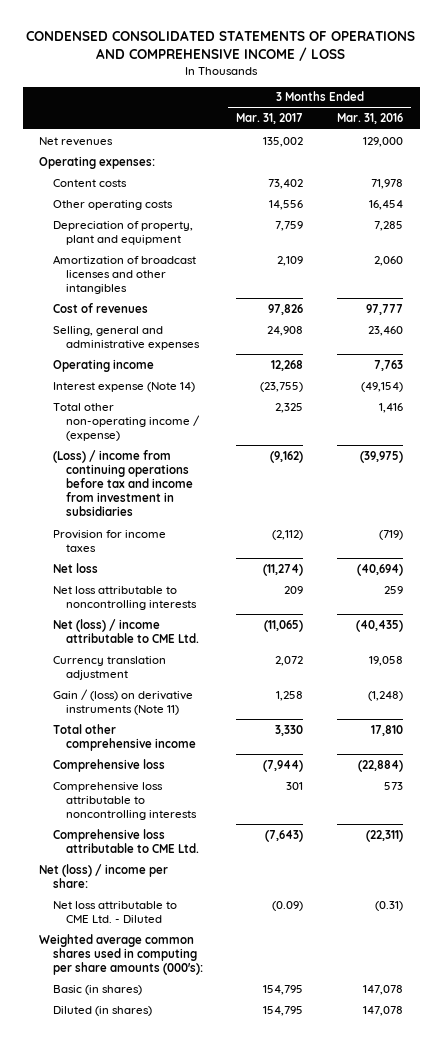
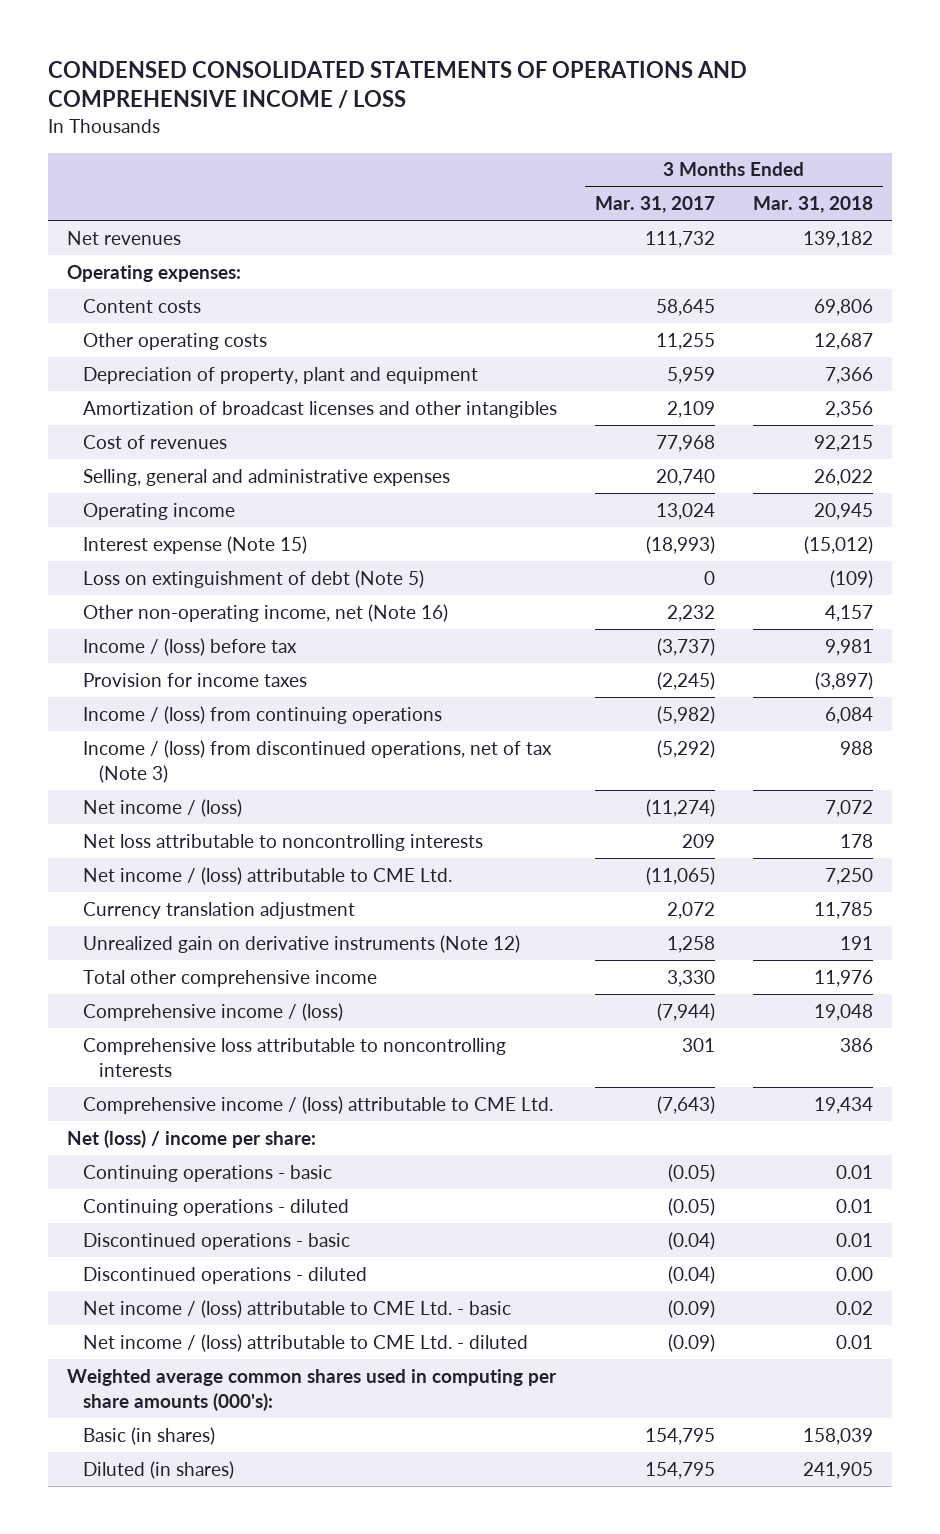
[336,113,403,125] Mar. 31, 2016 -> none
none -> [753,196,874,214] Mar. 31, 2018
[263,136,304,147] 135,002 -> [645,230,716,248] 111,732
[268,178,304,189] 73,402 -> [656,298,716,316] 58,645
[269,199,304,210] 14,556 -> [656,332,716,350] 11,255
[275,220,304,231] 7,759 -> [667,366,716,384] 5,959
[268,303,304,315] 97,826 -> [656,434,716,452] 77,968
[267,325,304,336] 24,908 -> [656,468,716,486] 20,740
[271,359,304,371] 12,268 -> [656,502,716,520] 13,024
[52,381,195,392] Interest expense (Note 14) -> [82,535,307,554] Interest expense (Note 15)
[260,381,304,392] (23,755) -> [646,535,716,554] (18,993)
none -> [82,569,424,588] Loss on extinguishment of debt (Note 5)
[52,402,200,441] Total other non-operating income / (expense) -> [82,603,448,622] Other non-operating income, net (Note 16)
[275,402,304,413] 2,325 -> [667,604,716,622] 2,232
[52,449,193,517] (Loss) / income from continuing operations before tax and income from investment in subsidiaries -> [82,637,297,656] Income / (loss) before tax
[270,450,304,463] (9,162) -> [657,637,716,656] (3,737)
[272,529,304,540] (2,112) -> [657,671,716,690] (2,245)
none -> [82,705,442,724] Income / (loss) from continuing operations
none -> [82,739,552,783] Income / (loss) from discontinued operations, net of tax (Note 3)
[52,562,98,573] Net loss -> [82,798,242,817] Net income / (loss)
[52,618,199,643] Net (loss) / income attributable to CME Ltd. -> [82,866,452,885] Net income / (loss) attributable to CME Ltd.
[52,688,193,715] Gain / (loss) on derivative instruments (Note 11) -> [82,934,520,953] Unrealized gain on derivative instruments (Note 12)
[52,758,165,772] Comprehensive loss -> [82,1002,343,1021] Comprehensive income / (loss)
[52,828,199,853] Comprehensive loss attributable to CME Ltd. -> [82,1095,553,1114] Comprehensive income / (loss) attributable to CME Ltd.
none -> [82,1164,332,1182] Continuing operations - basic
none -> [82,1198,349,1216] Continuing operations - diluted
none -> [82,1232,350,1250] Discontinued operations - basic
none -> [82,1266,367,1284] Discontinued operations - diluted
none -> [82,1299,511,1318] Net income / (loss) attributable to CME Ltd. - basic
[52,900,177,923] Net loss attributable to CME Ltd. - Diluted -> [82,1333,528,1352] Net income / (loss) attributable to CME Ltd. - diluted

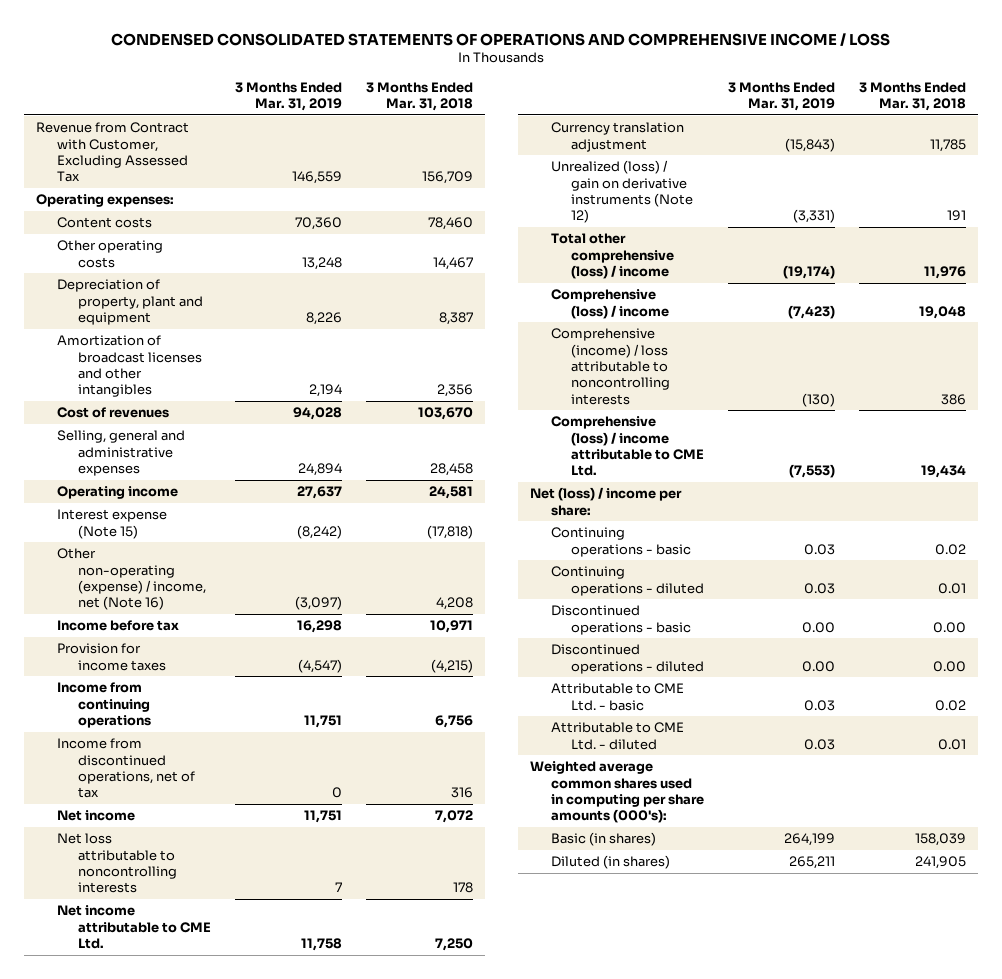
[595,196,716,214] Mar. 31, 2017 -> none
none -> [234,81,342,112] 3 Months Ended Mar. 31, 2019
[66,230,181,245] Net revenues -> none
none -> [36,122,190,183] Revenue from Contract with Customer, Excluding Assessed Tax
[814,298,874,316] 69,806 -> [427,217,473,231] 78,460
[814,332,874,350] 12,687 -> [432,256,473,270] 14,467
[825,366,874,384] 7,366 -> [438,312,473,326] 8,387
[82,569,424,588] Loss on extinguishment of debt (Note 5) -> none
[814,434,874,452] 92,215 -> [417,407,473,421] 103,670
[814,468,874,486] 26,022 -> [429,463,473,477] 28,458
[814,502,874,520] 20,945 -> [428,486,473,500] 24,581
[804,535,874,554] (15,012) -> [426,524,473,539] (17,818)
[82,603,448,622] Other non-operating income, net (Note 16) -> [56,548,206,611] Other non-operating (expense) / income, net (Note 16)
[825,604,874,622] 4,157 -> [435,597,473,611] 4,208
[82,637,297,656] Income / (loss) before tax -> [56,620,179,632] Income before tax
[825,638,874,656] 9,981 -> [429,620,473,634] 10,971
[815,671,874,690] (3,897) -> [430,658,473,673] (4,215)
[82,705,442,724] Income / (loss) from continuing operations -> [56,682,151,729] Income from continuing operations
[825,706,874,724] 6,084 -> [434,715,473,729] 6,756
[82,739,552,783] Income / (loss) from discontinued operations, net of tax (Note 3) -> [56,738,195,799] Income from discontinued operations, net of tax
[840,740,874,755] 988 -> [450,787,473,799] 316
[82,798,242,817] Net income / (loss) -> [56,810,135,822] Net income
[82,866,452,885] Net income / (loss) attributable to CME Ltd. -> [56,905,211,950] Net income attributable to CME Ltd.
[82,934,520,953] Unrealized gain on derivative instruments (Note 12) -> [550,160,694,224] Unrealized (loss) / gain on derivative instruments (Note 12)
[82,969,377,987] Total other comprehensive income -> [550,233,675,280] Total other comprehensive (loss) / income
[82,1002,343,1021] Comprehensive income / (loss) -> [550,289,670,319] Comprehensive (loss) / income
[82,1037,506,1077] Comprehensive loss attributable to noncontrolling interests -> [550,328,671,405] Comprehensive (income) / loss attributable to noncontrolling interests
[82,1095,553,1114] Comprehensive income / (loss) attributable to CME Ltd. -> [550,416,705,477] Comprehensive (loss) / income attributable to CME Ltd.
[836,1164,874,1179] 0.01 -> [935,543,967,555] 0.02
[836,1232,874,1247] 0.01 -> [933,621,967,633] 0.00
[82,1299,511,1318] Net income / (loss) attributable to CME Ltd. - basic -> [550,683,684,711] Attributable to CME Ltd. - basic
[82,1333,528,1352] Net income / (loss) attributable to CME Ltd. - diluted -> [550,722,684,750] Attributable to CME Ltd. - diluted

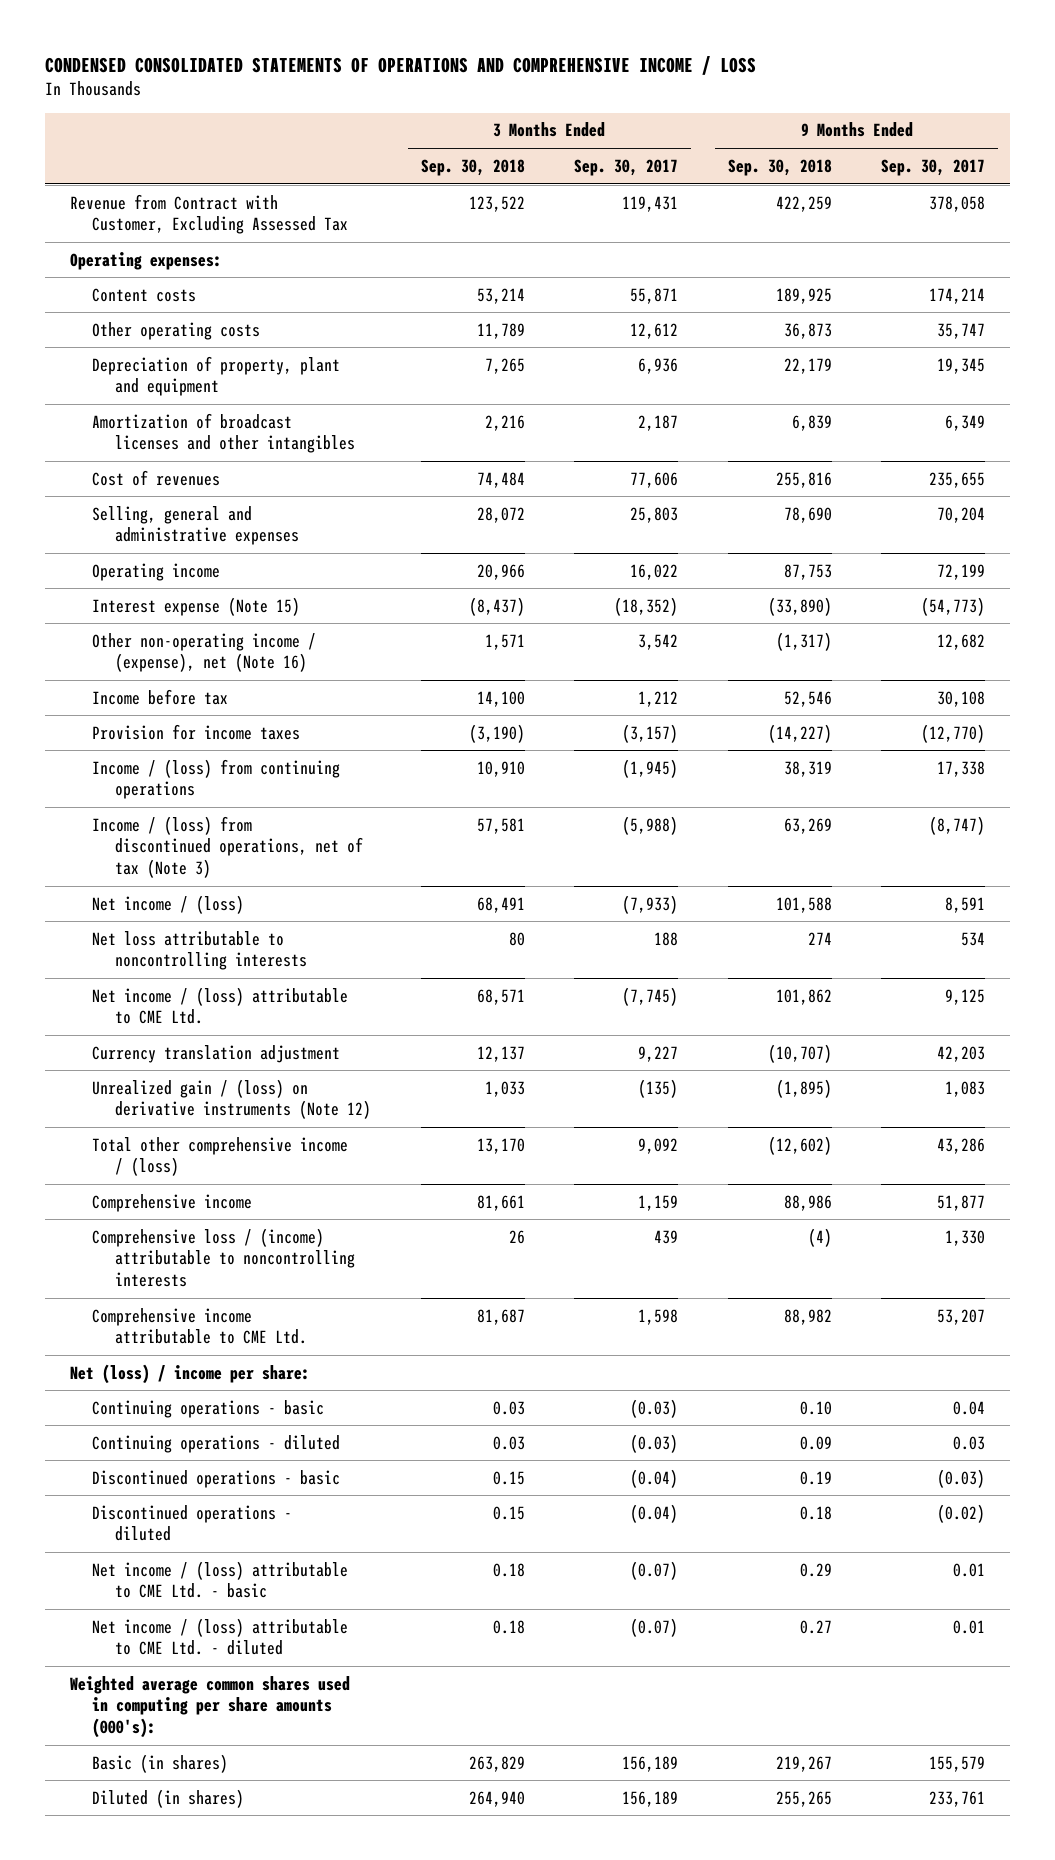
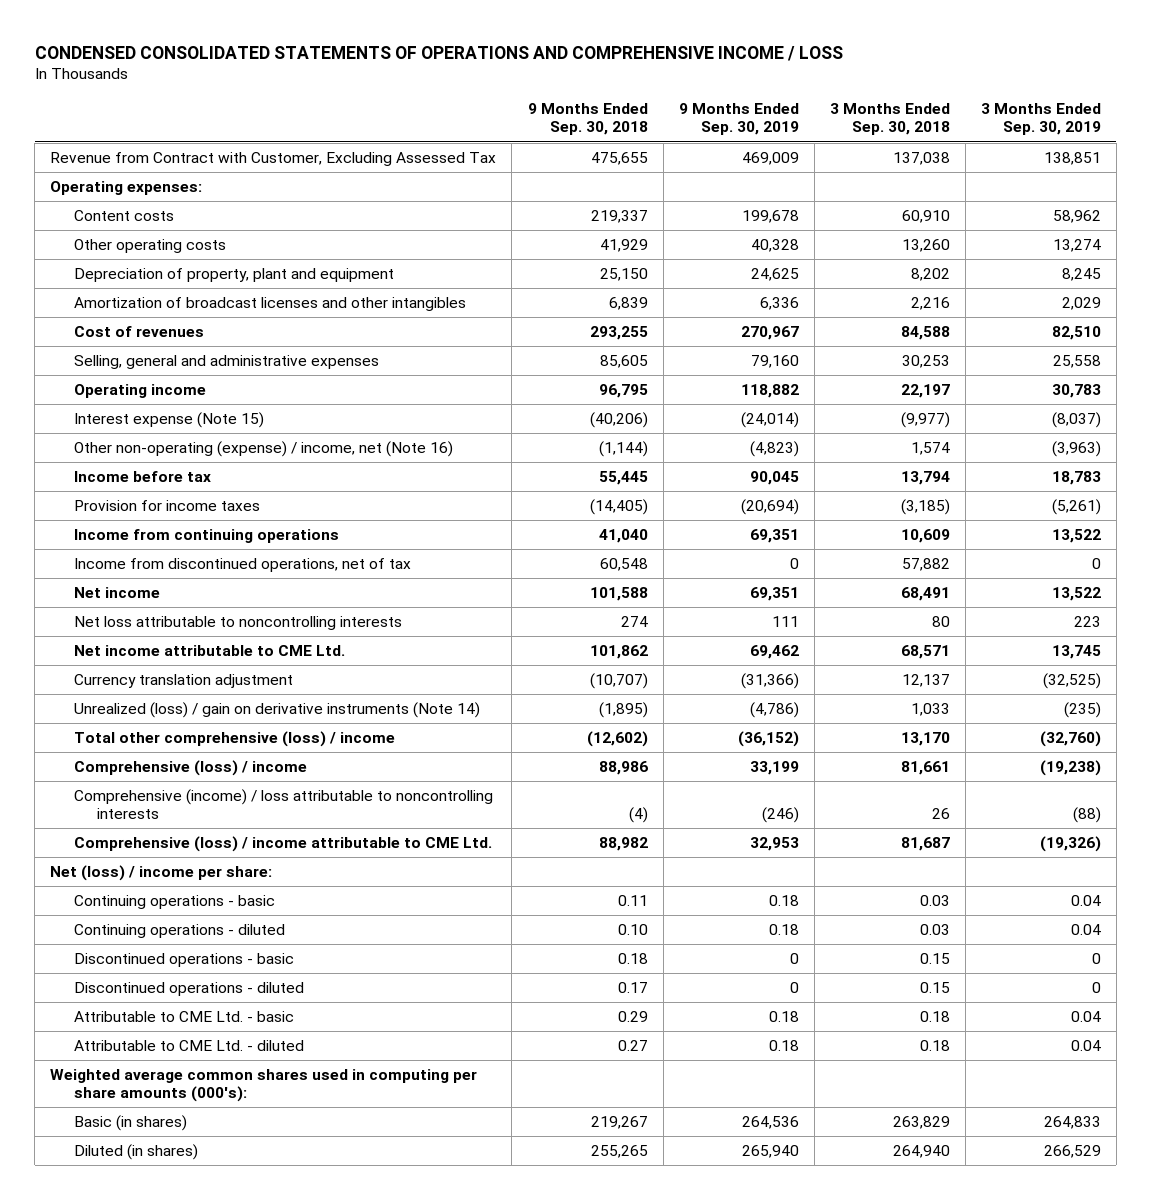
[574,158,679,176] Sep. 30, 2017 -> none
[881,158,986,176] Sep. 30, 2017 -> none
none -> [678,103,799,136] 9 Months Ended Sep. 30, 2019
none -> [980,103,1101,136] 3 Months Ended Sep. 30, 2019
[468,195,525,212] 123,522 -> [892,151,950,165] 137,038
[775,195,832,212] 422,259 -> [590,151,648,165] 475,655
[476,287,525,304] 53,214 -> [901,209,950,223] 60,910
[775,287,832,304] 189,925 -> [590,209,648,223] 219,337
[476,322,525,339] 11,789 -> [901,238,950,252] 13,260
[783,322,832,339] 36,873 -> [599,238,648,252] 41,929
[484,357,525,374] 7,265 -> [910,267,950,281] 8,202
[783,357,832,374] 22,179 -> [599,267,648,281] 25,150
[476,471,525,488] 74,484 -> [900,325,950,340] 84,588
[775,471,832,488] 255,816 -> [589,325,648,340] 293,255
[476,506,525,523] 28,072 -> [901,354,950,368] 30,253
[783,506,832,523] 78,690 -> [599,354,648,368] 85,605
[476,563,525,580] 20,966 -> [900,383,950,398] 22,197
[783,563,832,580] 87,753 -> [598,383,648,398] 96,795
[468,596,525,616] (8,437) -> [900,411,950,428] (9,977)
[767,596,832,616] (33,890) -> [589,411,648,428] (40,206)
[92,632,317,673] Other non-operating income / (expense), net (Note 16) -> [73,440,453,457] Other non-operating (expense) / income, net (Note 16)
[484,633,525,650] 1,571 -> [910,441,950,455] 1,574
[775,631,832,651] (1,317) -> [598,440,648,457] (1,144)
[476,690,525,707] 14,100 -> [900,470,950,485] 13,794
[783,690,832,707] 52,546 -> [598,470,648,485] 55,445
[468,723,525,743] (3,190) -> [900,498,950,515] (3,185)
[767,723,832,743] (14,227) -> [589,498,648,515] (14,405)
[92,758,341,800] Income / (loss) from continuing operations -> [73,528,339,543] Income from continuing operations
[476,760,525,777] 10,910 -> [900,528,950,543] 10,609
[783,760,832,777] 38,319 -> [598,528,648,543] 41,040
[92,815,363,879] Income / (loss) from discontinued operations, net of tax (Note 3) -> [73,557,411,572] Income from discontinued operations, net of tax
[476,817,525,834] 57,581 -> [901,557,950,571] 57,882
[783,817,832,834] 63,269 -> [599,557,648,571] 60,548
[92,894,245,914] Net income / (loss) -> [73,586,160,598] Net income
[92,986,349,1025] Net income / (loss) attributable to CME Ltd. -> [73,644,345,656] Net income attributable to CME Ltd.
[92,1078,371,1120] Unrealized gain / (loss) on derivative instruments (Note 12) -> [73,701,480,718] Unrealized (loss) / gain on derivative instruments (Note 14)
[92,1136,349,1177] Total other comprehensive income / (loss) -> [73,730,395,747] Total other comprehensive (loss) / income
[92,1193,253,1212] Comprehensive income -> [73,759,307,776] Comprehensive (loss) / income
[92,1227,355,1288] Comprehensive loss / (income) attributable to noncontrolling interests -> [73,788,493,820] Comprehensive (income) / loss attributable to noncontrolling interests
[92,1307,307,1345] Comprehensive income attributable to CME Ltd. -> [73,835,492,852] Comprehensive (loss) / income attributable to CME Ltd.
[799,1400,832,1415] 0.10 -> [617,894,648,906] 0.11
[799,1435,832,1450] 0.09 -> [617,923,648,935] 0.10
[799,1470,832,1485] 0.19 -> [617,952,648,964] 0.18
[799,1505,832,1520] 0.18 -> [617,981,648,993] 0.17
[92,1560,349,1599] Net income / (loss) attributable to CME Ltd. - basic -> [73,1010,294,1022] Attributable to CME Ltd. - basic
[92,1617,349,1656] Net income / (loss) attributable to CME Ltd. - diluted -> [73,1039,304,1051] Attributable to CME Ltd. - diluted

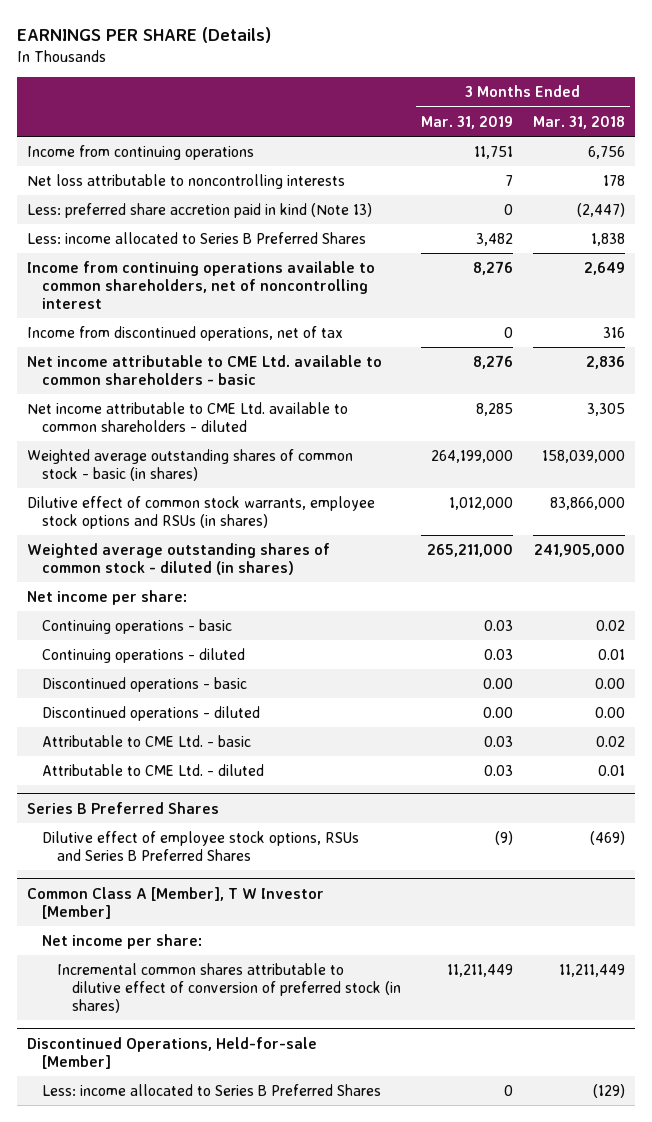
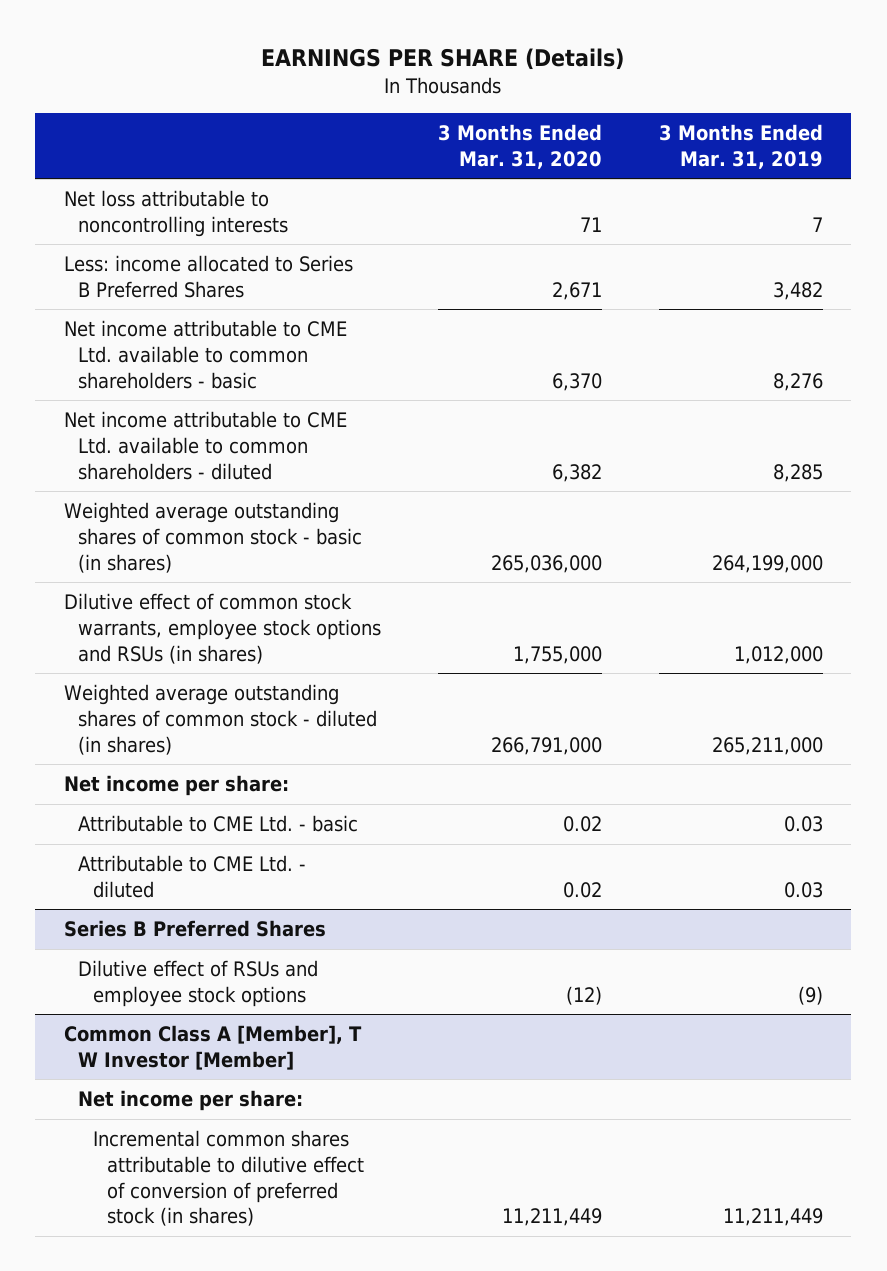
[533,115,626,129] Mar. 31, 2018 -> none
none -> [438,123,603,169] 3 Months Ended Mar. 31, 2020
[26,144,254,160] Income from continuing operations -> none
[26,202,372,218] Less: preferred share accretion paid in kind (Note 13) -> none
[26,260,375,309] Income from continuing operations available to common shareholders, net of noncontrolling interest -> none
[26,325,343,341] Income from discontinued operations, net of tax -> none
[41,618,232,634] Continuing operations - basic -> none
[41,647,245,663] Continuing operations - diluted -> none
[41,676,247,692] Discontinued operations - basic -> none
[41,705,260,721] Discontinued operations - diluted -> none
[41,830,359,861] Dilutive effect of employee stock options, RSUs and Series B Preferred Shares -> [78,960,319,1007] Dilutive effect of RSUs and employee stock options
[26,1036,317,1069] Discontinued Operations, Held-for-sale [Member] -> none
[41,1083,381,1096] Less: income allocated to Series B Preferred Shares -> none

